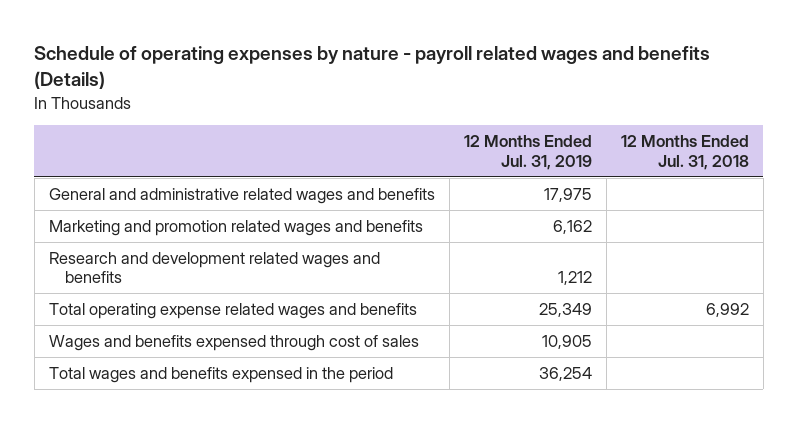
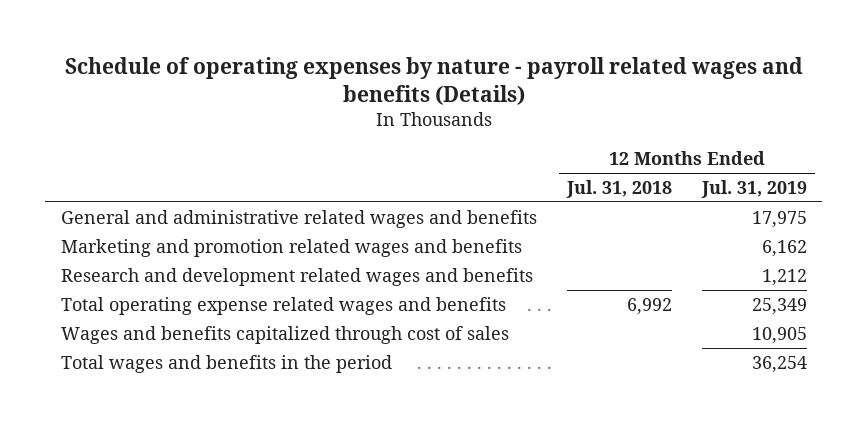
[48,335,419,352] Wages and benefits expensed through cost of sales -> [60,325,509,344] Wages and benefits capitalized through cost of sales
[48,367,393,384] Total wages and benefits expensed in the period -> [60,354,392,373] Total wages and benefits in the period

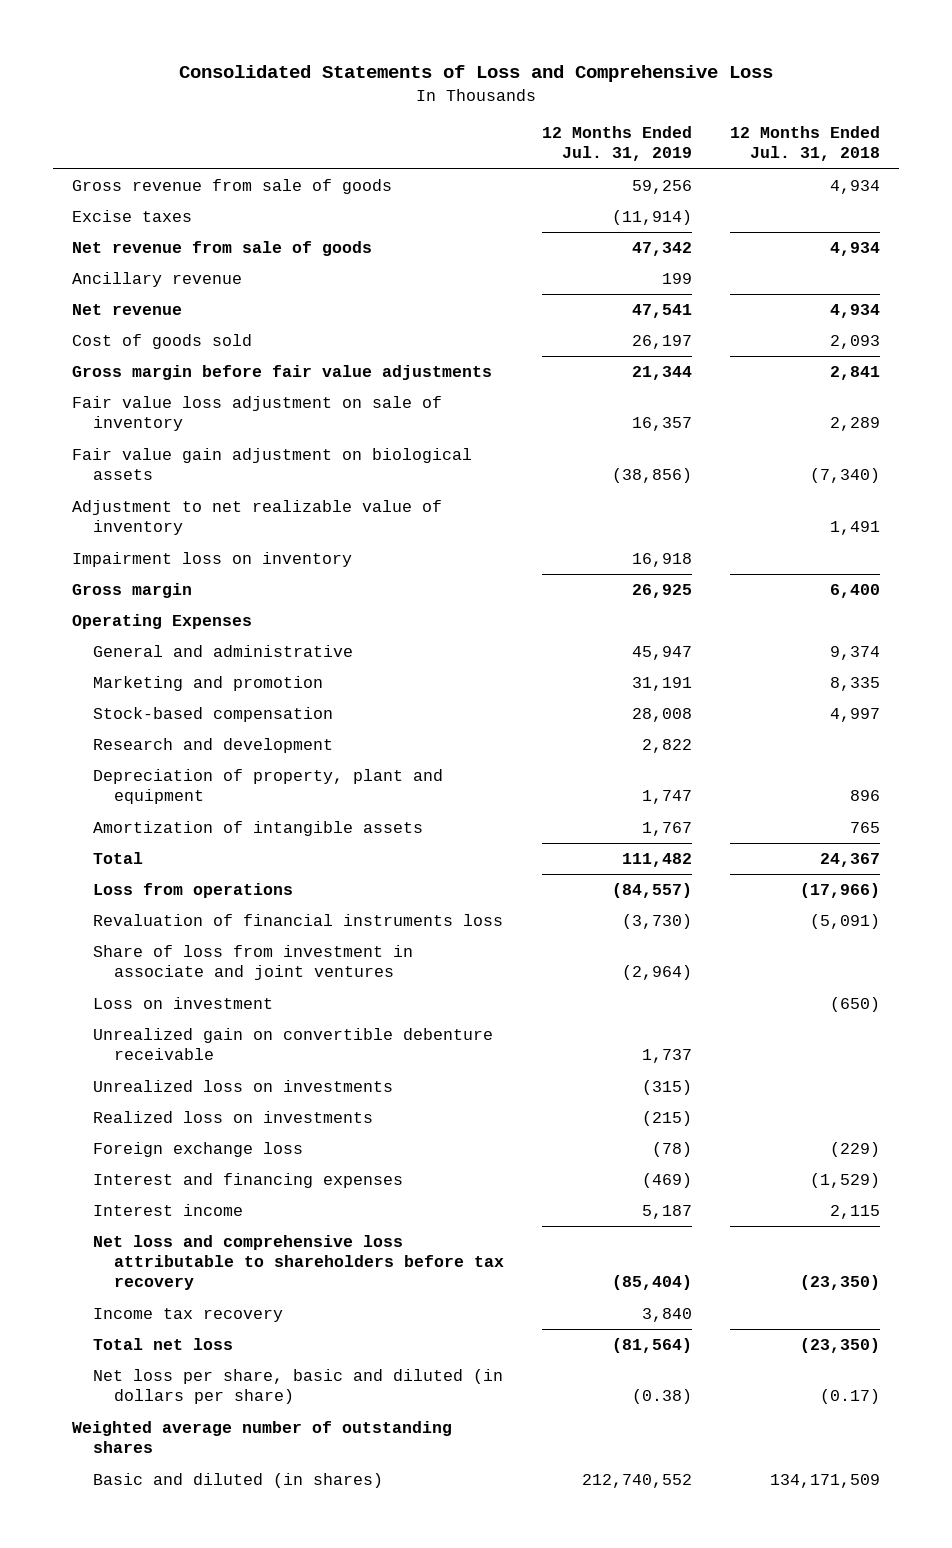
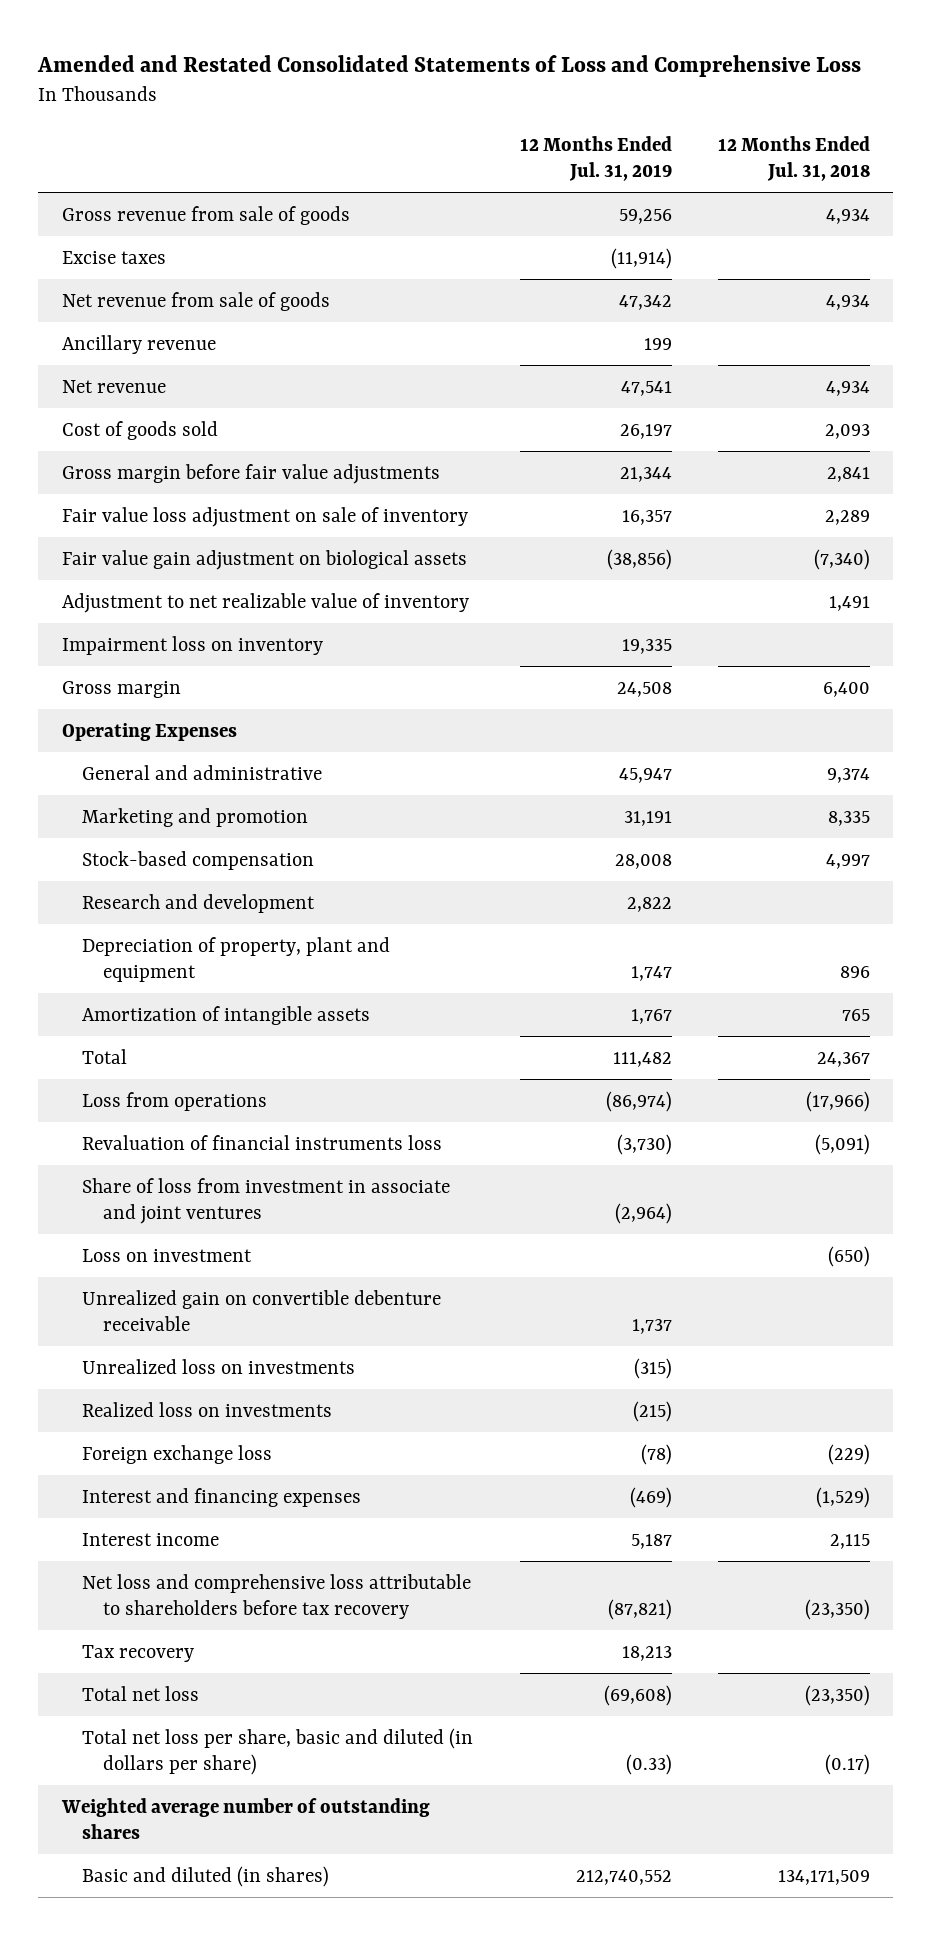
[178,65,773,83] Consolidated Statements of Loss and Comprehensive Loss -> [37,55,862,78] Amended and Restated Consolidated Statements of Loss and Comprehensive Loss
[631,553,692,568] 16,918 -> [621,638,672,654] 19,335
[631,584,692,599] 26,925 -> [616,681,672,697] 24,508
[611,883,692,899] (84,557) -> [605,1090,672,1112] (86,974)
[611,1275,692,1291] (85,404) -> [607,1598,672,1620] (87,821)
[92,1308,283,1323] Income tax recovery -> [82,1644,195,1662] Tax recovery
[641,1308,692,1323] 3,840 -> [621,1645,672,1661] 18,213
[611,1338,692,1354] (81,564) -> [603,1684,672,1706] (69,608)
[92,1369,503,1405] Net loss per share, basic and diluted (in dollars per share) -> [82,1727,474,1775] Total net loss per share, basic and diluted (in dollars per share)
[631,1389,692,1405] (0.38) -> [625,1753,672,1775] (0.33)

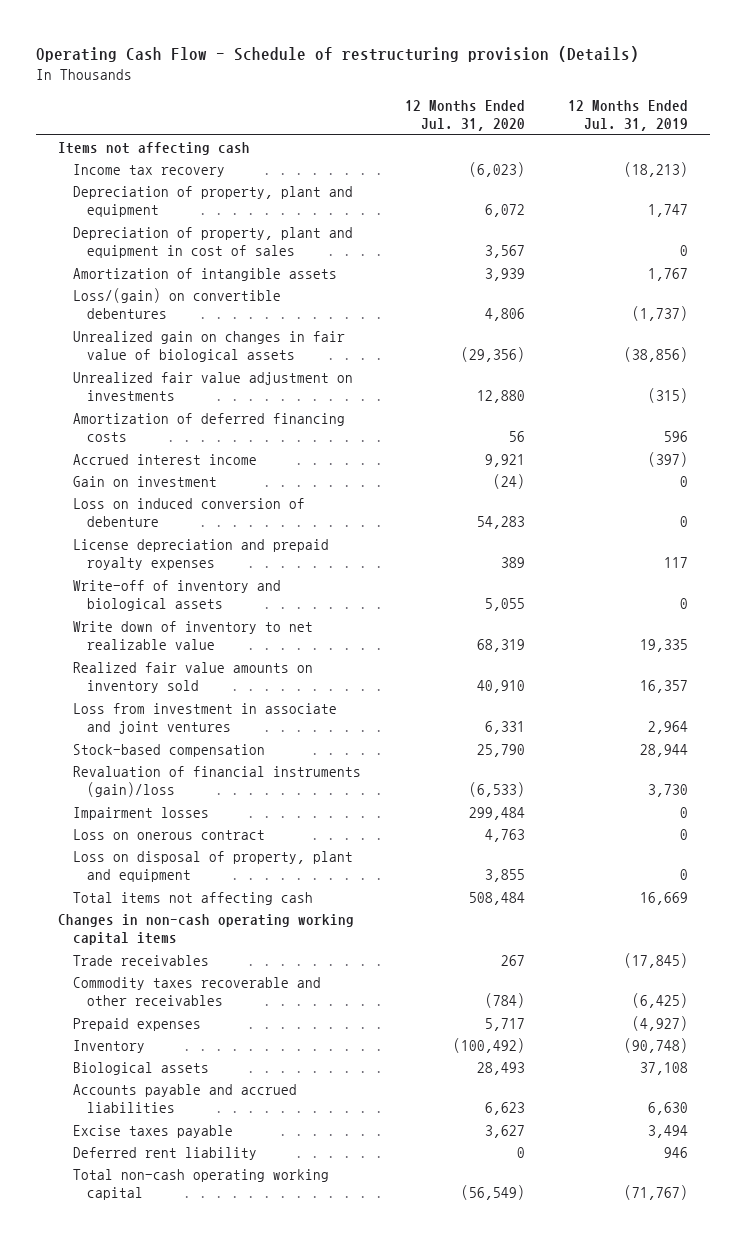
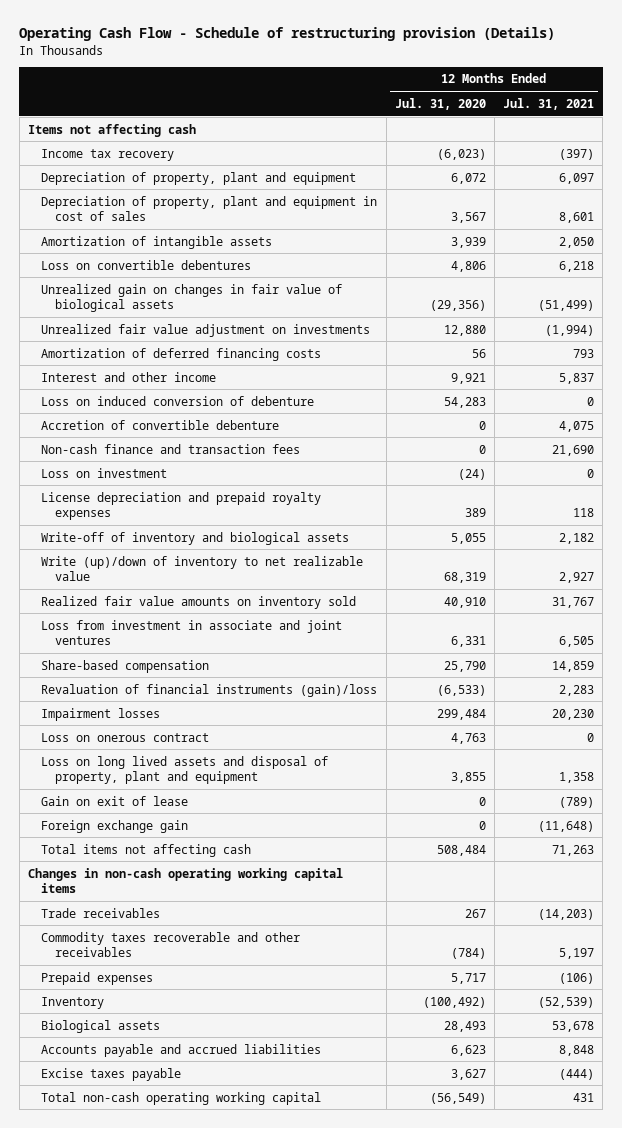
[568,99,689,132] 12 Months Ended Jul. 31, 2019 -> none
none -> [503,97,595,110] Jul. 31, 2021
[72,287,281,320] Loss/(gain) on convertible debentures -> [41,259,252,270] Loss on convertible debentures
[72,475,217,487] Gain on investment -> none
[72,453,257,465] Accrued interest income -> [41,371,217,382] Interest and other income
none -> [41,419,280,430] Accretion of convertible debenture
none -> [41,443,301,454] Non-cash finance and transaction fees
none -> [41,467,168,478] Loss on investment
[72,620,313,651] Write down of inventory to net realizable value -> [41,555,364,582] Write (up)/down of inventory to net realizable value
[72,743,265,757] Stock-based compensation -> [41,659,210,673] Share-based compensation
[72,850,353,883] Loss on disposal of property, plant and equipment -> [41,755,329,785] Loss on long lived assets and disposal of property, plant and equipment
none -> [41,795,189,806] Gain on exit of lease
none -> [41,819,189,833] Foreign exchange gain
[72,1146,257,1160] Deferred rent liability -> none

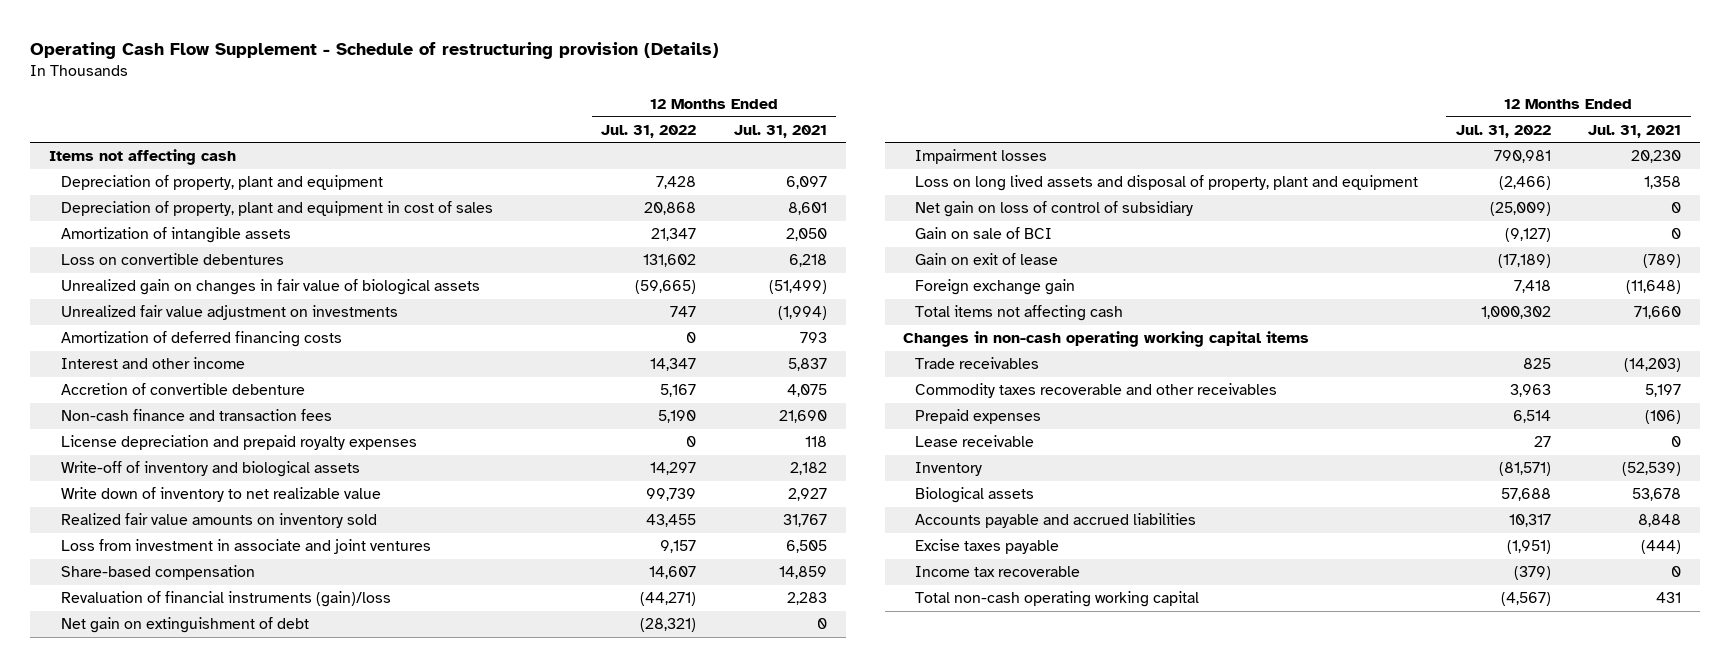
[19,27,556,42] Operating Cash Flow - Schedule of restructuring provision (Details) -> [30,41,720,59] Operating Cash Flow Supplement - Schedule of restructuring provision (Details)
[394,97,486,110] Jul. 31, 2020 -> none
none -> [601,125,697,139] Jul. 31, 2022
[41,148,175,161] Income tax recovery -> none
[41,395,315,406] Loss on induced conversion of debenture -> none
[41,467,168,478] Loss on investment -> none
[41,555,364,582] Write (up)/down of inventory to net realizable value -> [60,487,381,503] Write down of inventory to net realizable value
none -> [60,617,309,634] Net gain on extinguishment of debt
[41,732,210,742] Loss on onerous contract -> none
none -> [915,201,1194,218] Net gain on loss of control of subsidiary
none -> [915,227,1053,240] Gain on sale of BCI
[552,844,595,856] 71,263 -> [1634,306,1682,320] 71,660
none -> [915,435,1035,448] Lease receivable
none -> [915,566,1081,578] Income tax recoverable

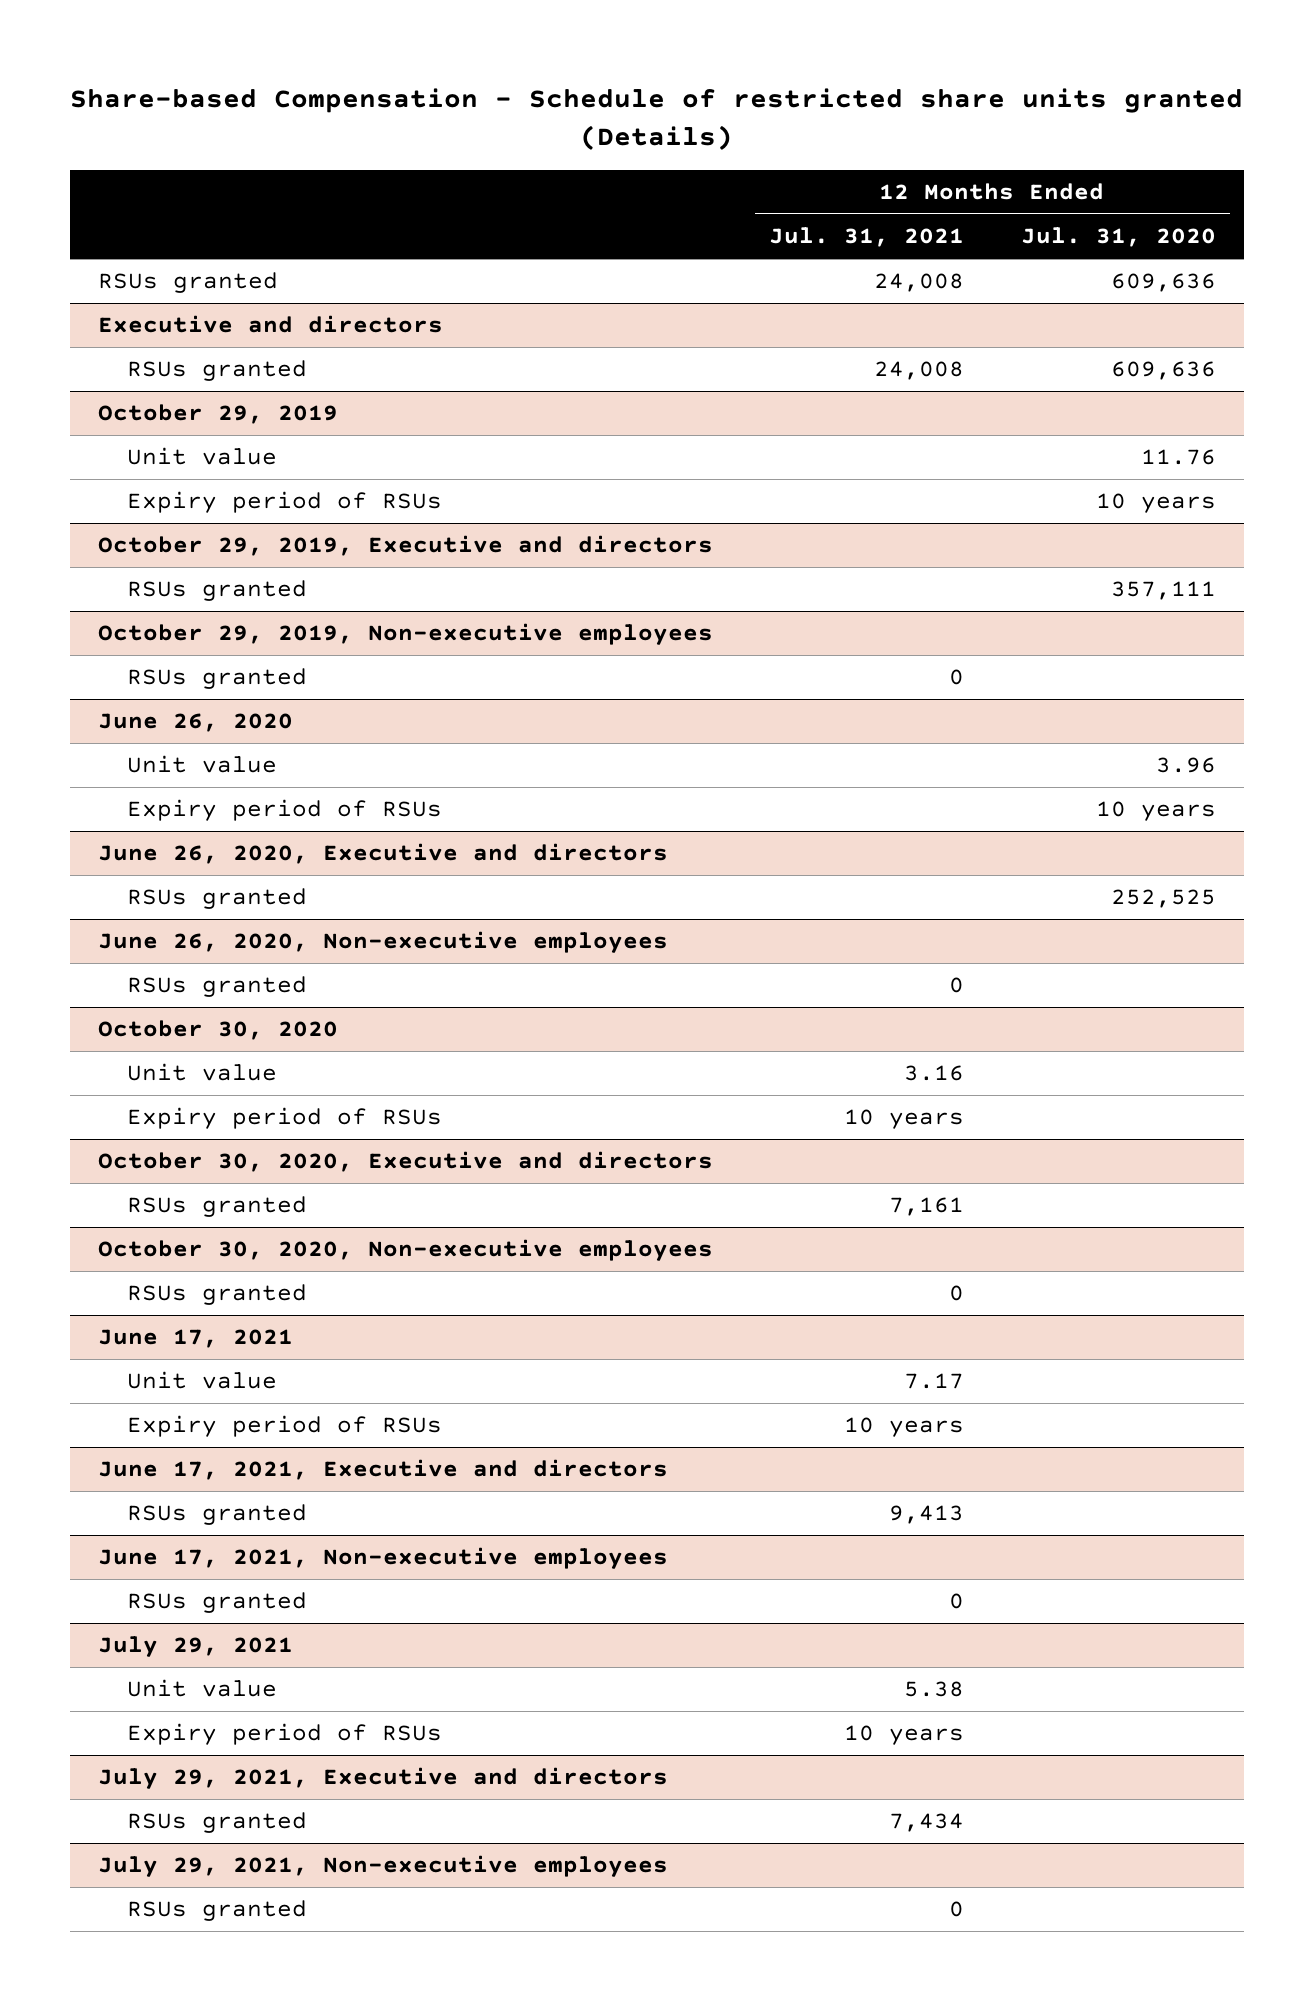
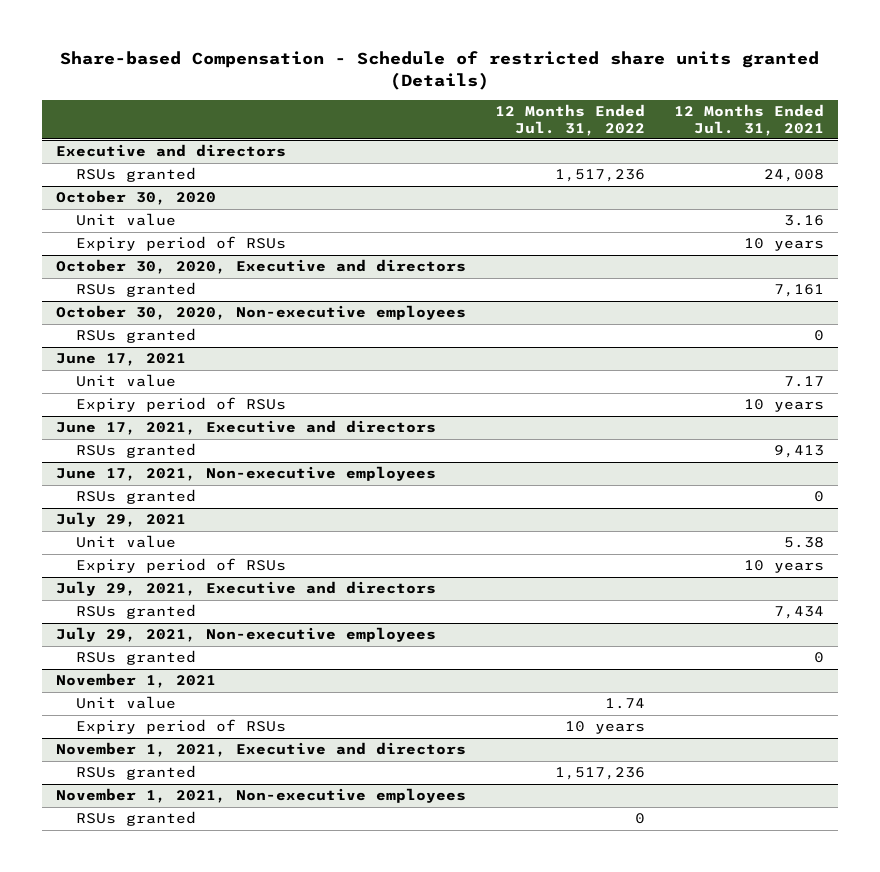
[1020,227,1216,248] Jul. 31, 2020 -> none
none -> [495,103,646,136] 12 Months Ended Jul. 31, 2022
[97,272,278,294] RSUs granted -> none
[97,404,338,425] October 29, 2019 -> none
[127,447,278,466] Unit value -> none
[127,491,443,514] Expiry period of RSUs -> none
[97,535,713,557] October 29, 2019, Executive and directors -> none
[127,580,308,602] RSUs granted -> none
[97,623,713,646] October 29, 2019, Non-executive employees -> none
[127,668,308,690] RSUs granted -> none
[97,713,293,733] June 26, 2020 -> none
[127,755,278,774] Unit value -> none
[127,799,443,822] Expiry period of RSUs -> none
[97,843,668,865] June 26, 2020, Executive and directors -> none
[127,888,308,910] RSUs granted -> none
[97,931,668,954] June 26, 2020, Non-executive employees -> none
[127,976,308,998] RSUs granted -> none
none -> [56,673,217,689] November 1, 2021
none -> [76,696,177,710] Unit value
none -> [76,719,287,735] Expiry period of RSUs
none -> [56,742,467,758] November 1, 2021, Executive and directors
none -> [76,765,197,781] RSUs granted
none -> [56,788,467,804] November 1, 2021, Non-executive employees
none -> [76,811,197,827] RSUs granted

